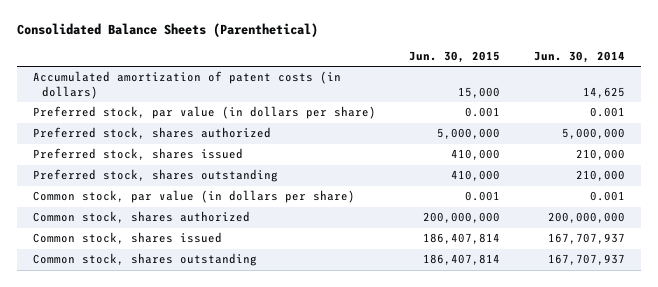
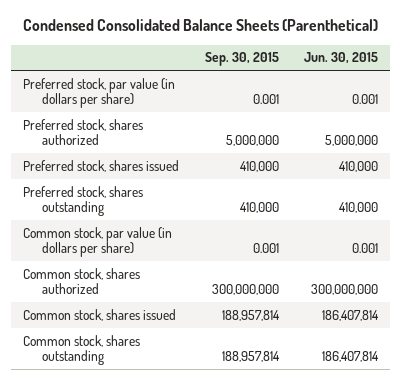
[16,23,318,38] Consolidated Balance Sheets (Parenthetical) -> [22,19,378,32] Condensed Consolidated Balance Sheets (Parenthetical)
[533,51,625,64] Jun. 30, 2014 -> none
none -> [204,52,279,67] Sep. 30, 2015
[33,71,342,100] Accumulated amortization of patent costs (in dollars) -> none
[423,212,501,224] 200,000,000 -> [310,284,378,296] 300,000,000

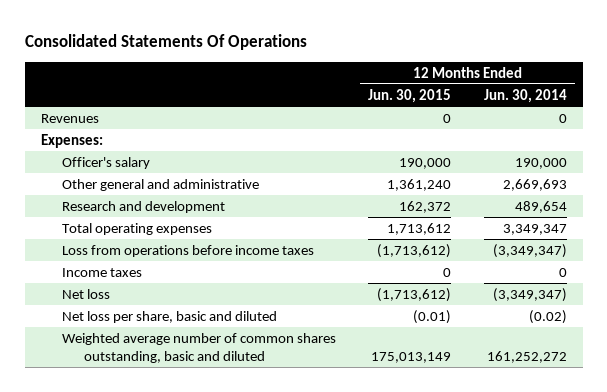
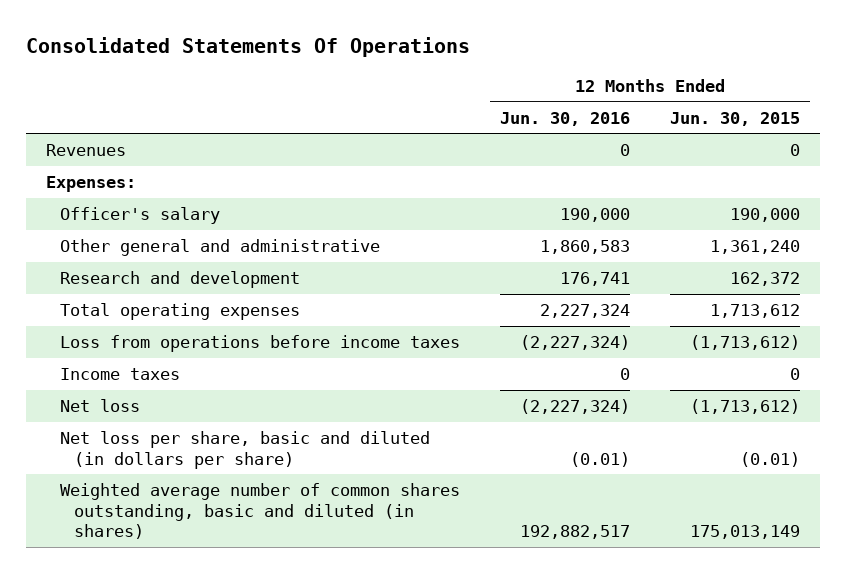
[483,88,567,103] Jun. 30, 2014 -> none
none -> [499,111,630,126] Jun. 30, 2016
[62,310,278,323] Net loss per share, basic and diluted -> [60,431,431,469] Net loss per share, basic and diluted (in dollars per share)
[62,332,337,364] Weighted average number of common shares outstanding, basic and diluted -> [60,483,461,540] Weighted average number of common shares outstanding, basic and diluted (in shares)

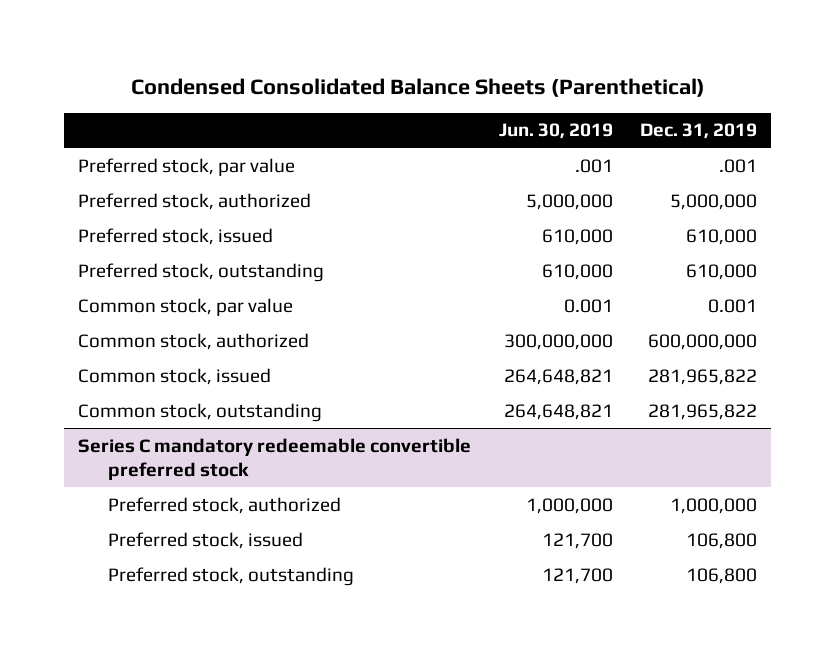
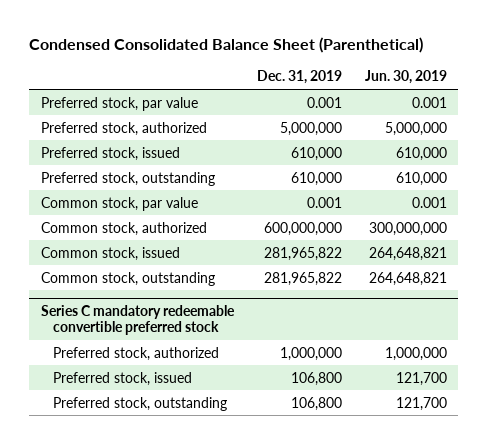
[130,77,705,97] Condensed Consolidated Balance Sheets (Parenthetical) -> [29,37,424,54] Condensed Consolidated Balance Sheet (Parenthetical)
[574,158,613,173] .001 -> [411,96,447,108] 0.001
[719,158,758,173] .001 -> [306,96,342,108] 0.001

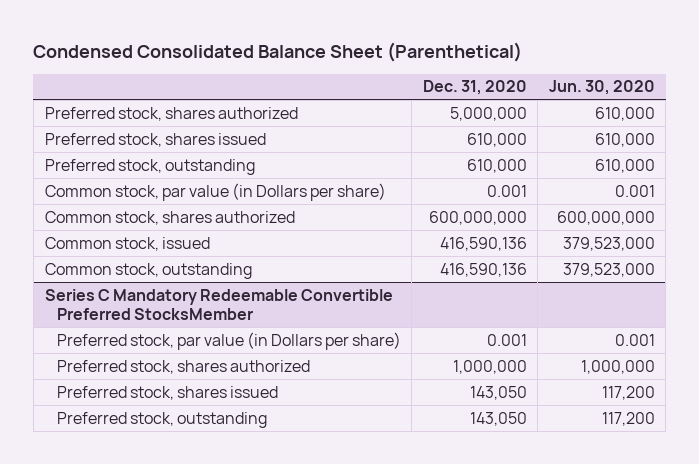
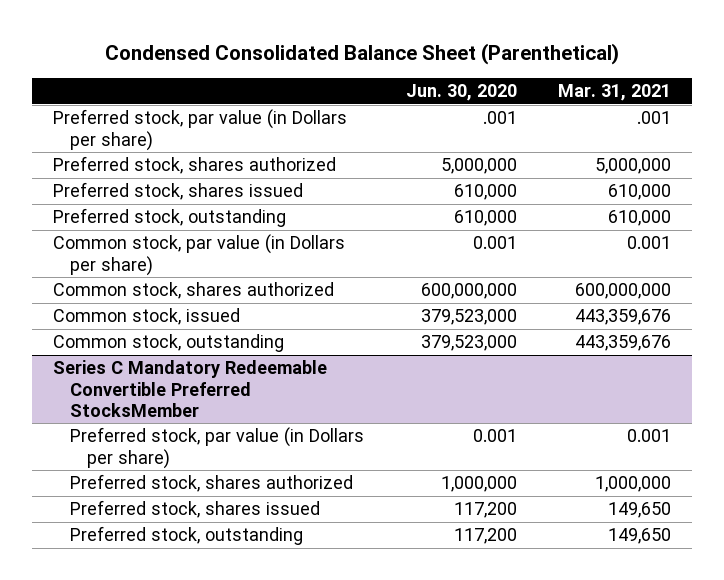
[422,80,527,96] Dec. 31, 2020 -> none
none -> [558,84,672,102] Mar. 31, 2021
none -> [52,109,347,151] Preferred stock, par value (in Dollars per share)
[594,106,655,121] 610,000 -> [440,158,517,175] 5,000,000

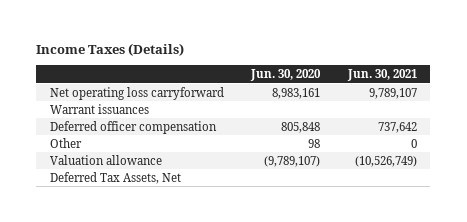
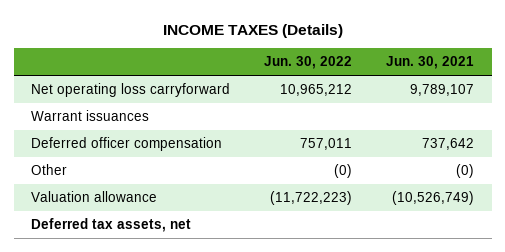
[36,42,185,56] Income Taxes (Details) -> [162,23,343,38] INCOME TAXES (Details)
[250,69,322,82] Jun. 30, 2020 -> none
none -> [264,56,353,70] Jun. 30, 2022
[410,138,417,148] 0 -> [456,164,475,179] (0)
[49,171,181,184] Deferred Tax Assets, Net -> [30,218,191,233] Deferred tax assets, net

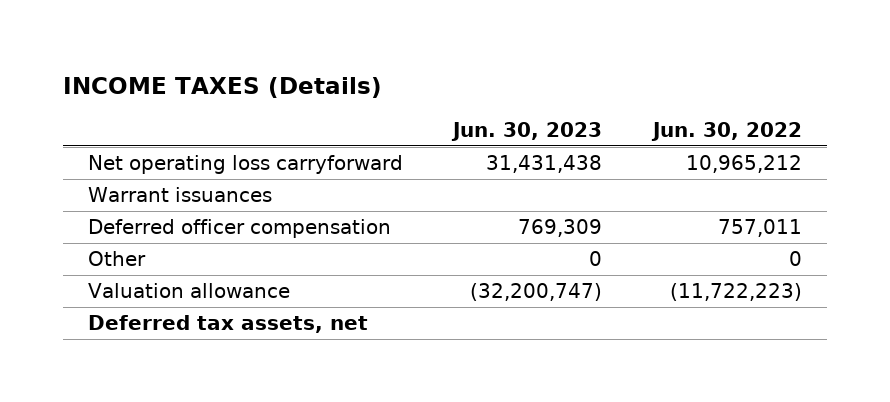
[386,56,475,70] Jun. 30, 2021 -> none
none -> [451,122,603,142] Jun. 30, 2023
[334,164,353,179] (0) -> [788,251,802,267] 0

